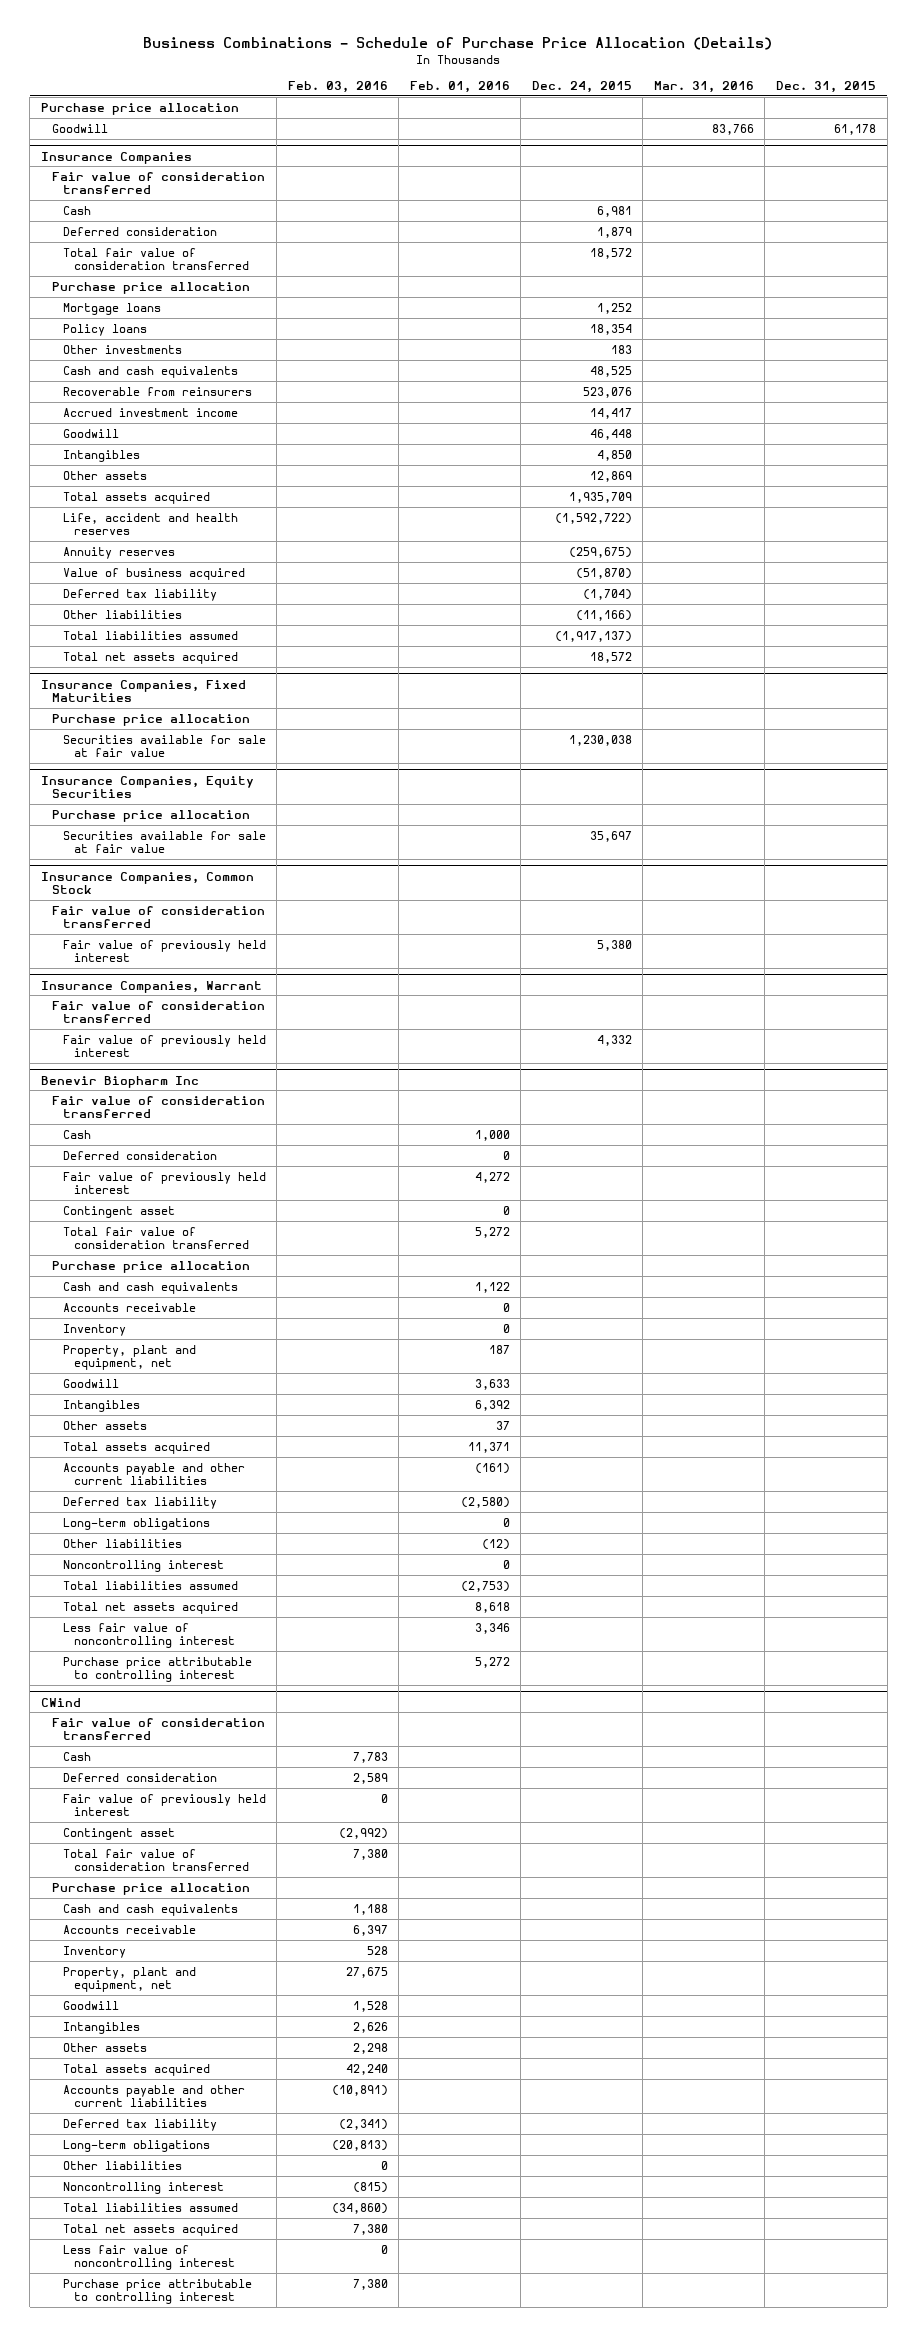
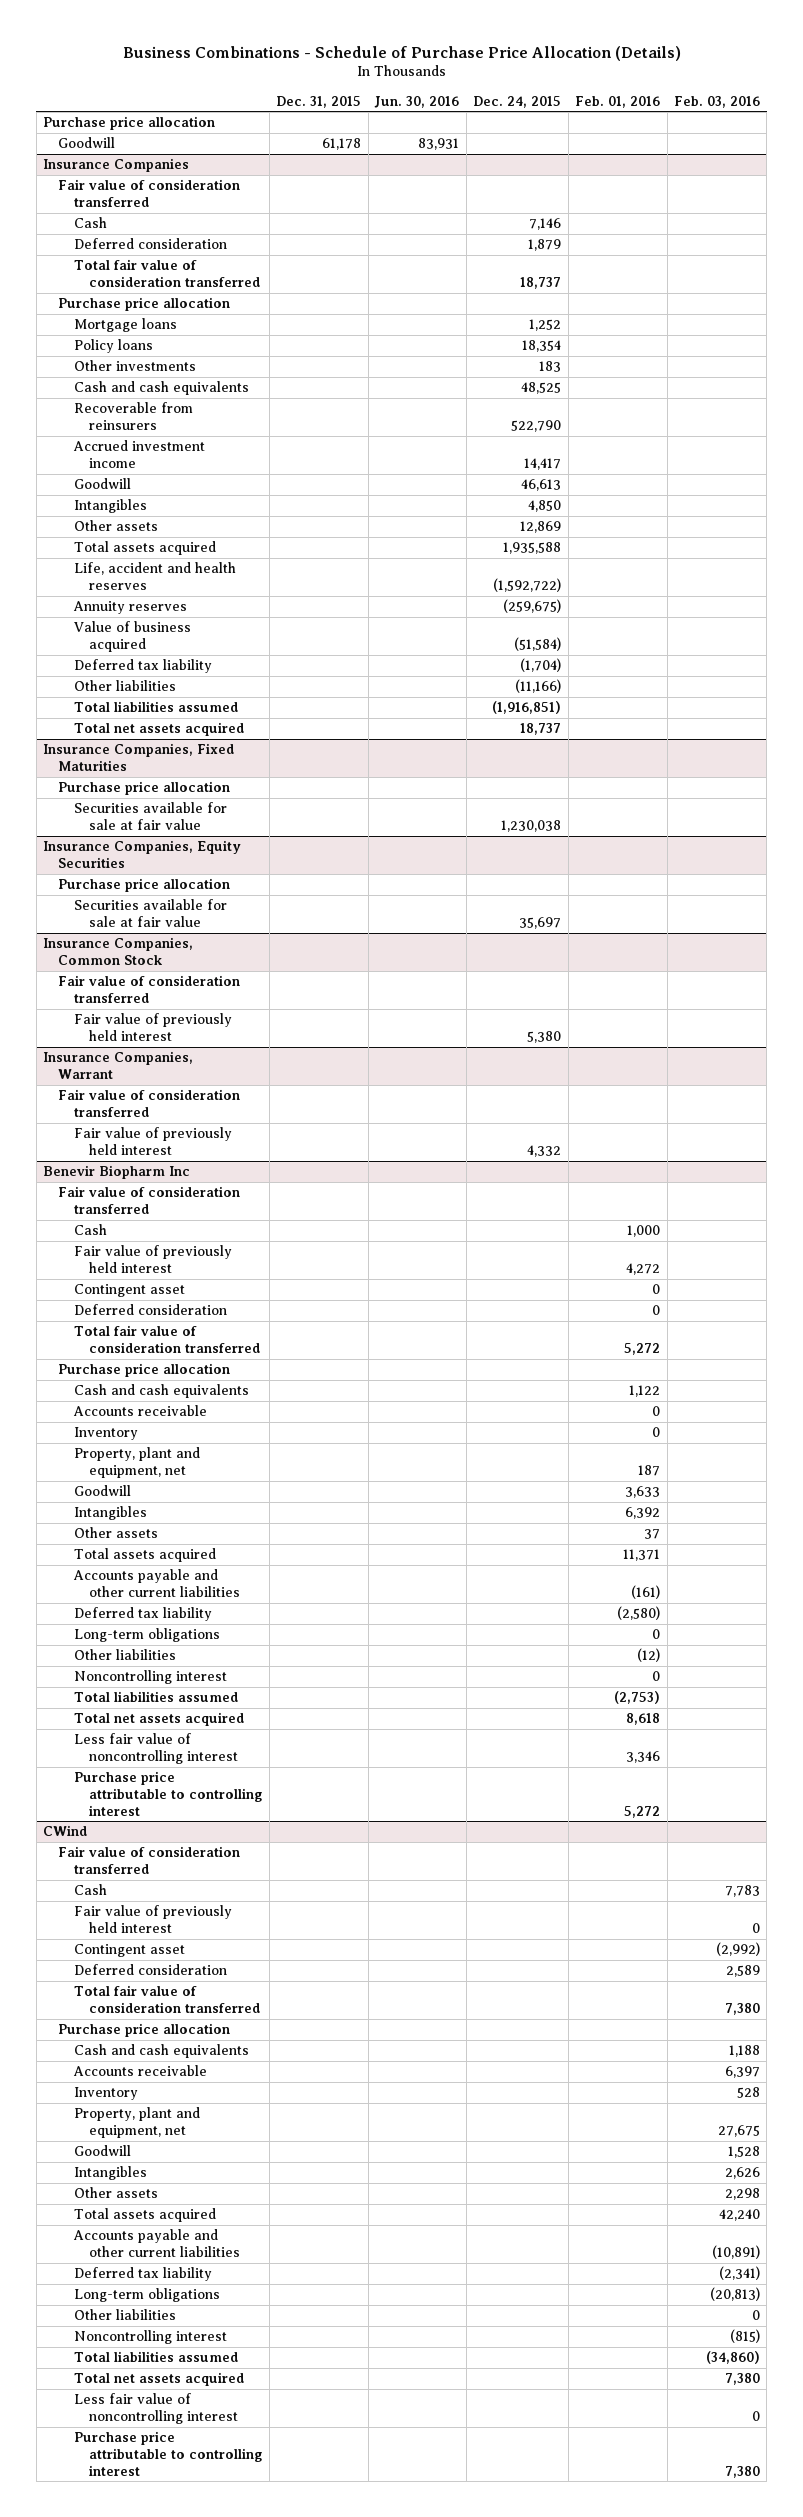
[653,80,754,93] Mar. 31, 2016 -> none
none -> [374,95,460,108] Jun. 30, 2016
[596,205,632,217] 6,981 -> [529,218,562,231] 7,146
[589,247,632,259] 18,572 -> [520,277,562,290] 18,737
[582,386,632,398] 523,076 -> [511,420,562,433] 522,790
[589,428,632,440] 46,448 -> [521,479,562,492] 46,613
[568,491,632,503] 1,935,709 -> [503,542,562,555] 1,935,588
[575,567,632,579] (51,870) -> [514,637,562,652] (51,584)
[554,630,632,642] (1,917,137) -> [492,701,562,715] (1,916,851)
[589,651,632,663] 18,572 -> [520,723,562,736] 18,737
[62,1150,217,1160] Deferred consideration -> [73,1304,227,1316] Deferred consideration
[62,1772,217,1782] Deferred consideration -> [73,1964,227,1976] Deferred consideration

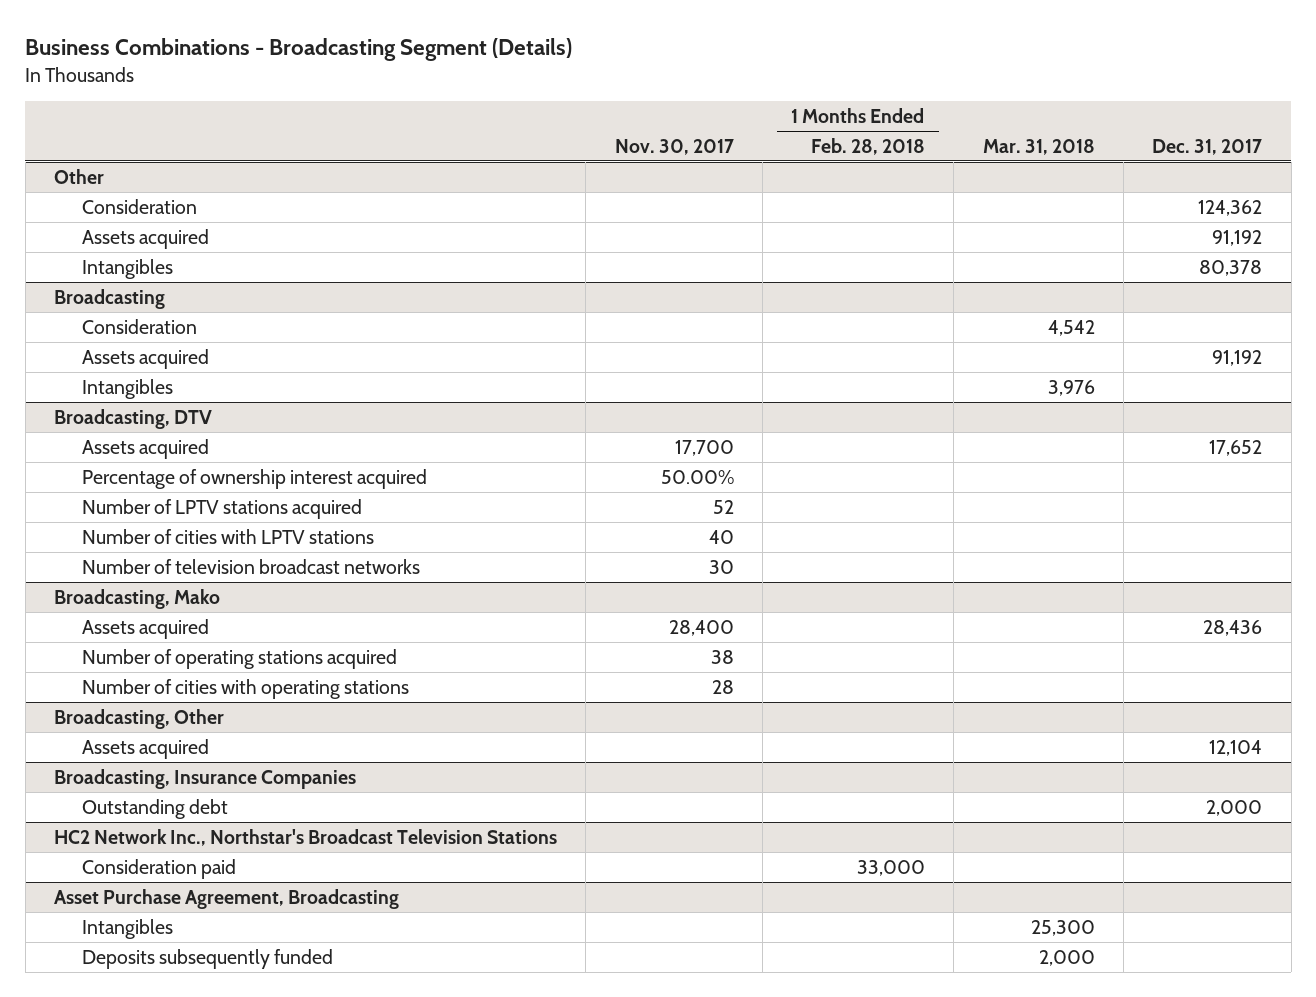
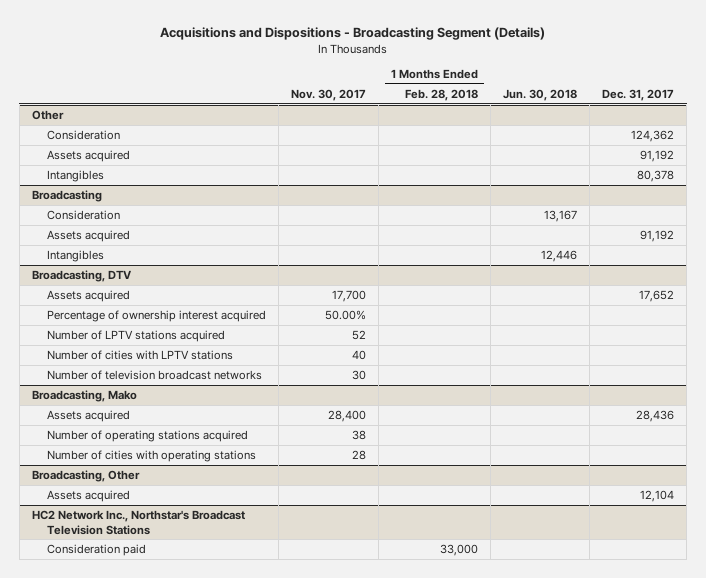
[25,38,573,62] Business Combinations - Broadcasting Segment (Details) -> [160,27,546,41] Acquisitions and Dispositions - Broadcasting Segment (Details)
[982,138,1095,155] Mar. 31, 2018 -> none
none -> [503,88,578,101] Jun. 30, 2018
[54,768,357,789] Broadcasting, Insurance Companies -> none
[81,798,228,819] Outstanding debt -> none
[54,888,400,909] Asset Purchase Agreement, Broadcasting -> none
[81,918,173,939] Intangibles -> none
[81,948,333,969] Deposits subsequently funded -> none

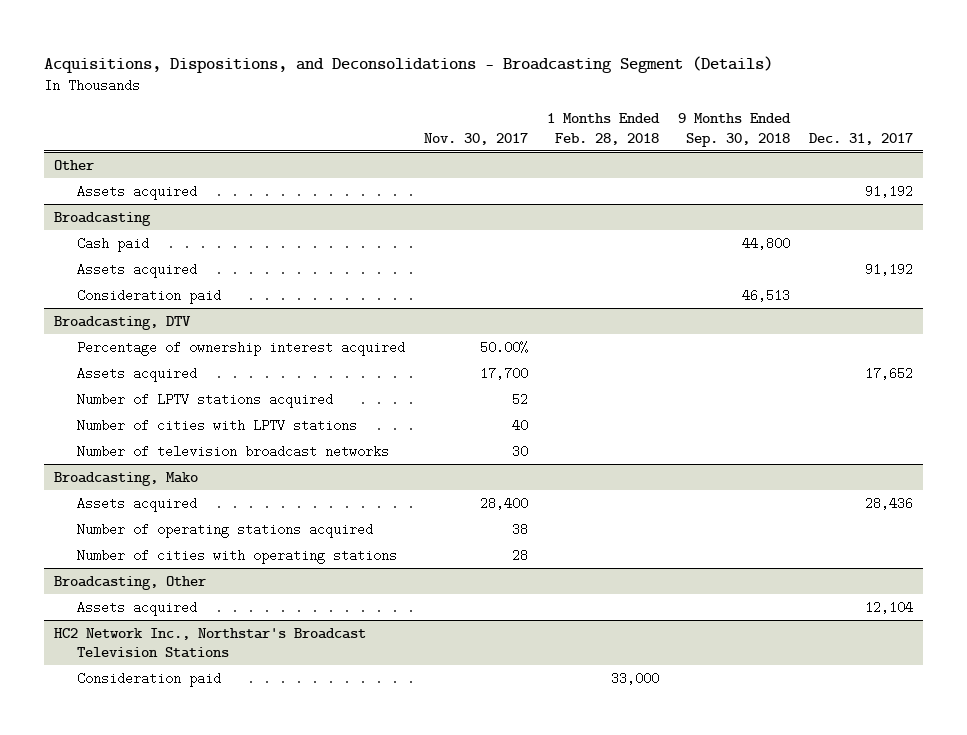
[160,27,546,41] Acquisitions and Dispositions - Broadcasting Segment (Details) -> [44,55,774,73] Acquisitions, Dispositions, and Deconsolidations - Broadcasting Segment (Details)
[503,88,578,101] Jun. 30, 2018 -> none
none -> [678,113,792,147] 9 Months Ended Sep. 30, 2018
[47,129,121,140] Consideration -> none
[47,169,105,182] Intangibles -> none
[47,209,121,220] Consideration -> none
none -> [77,236,150,252] Cash paid
[47,249,105,262] Intangibles -> none
none -> [77,288,222,304] Consideration paid
[47,289,131,302] Assets acquired -> [77,366,198,382] Assets acquired

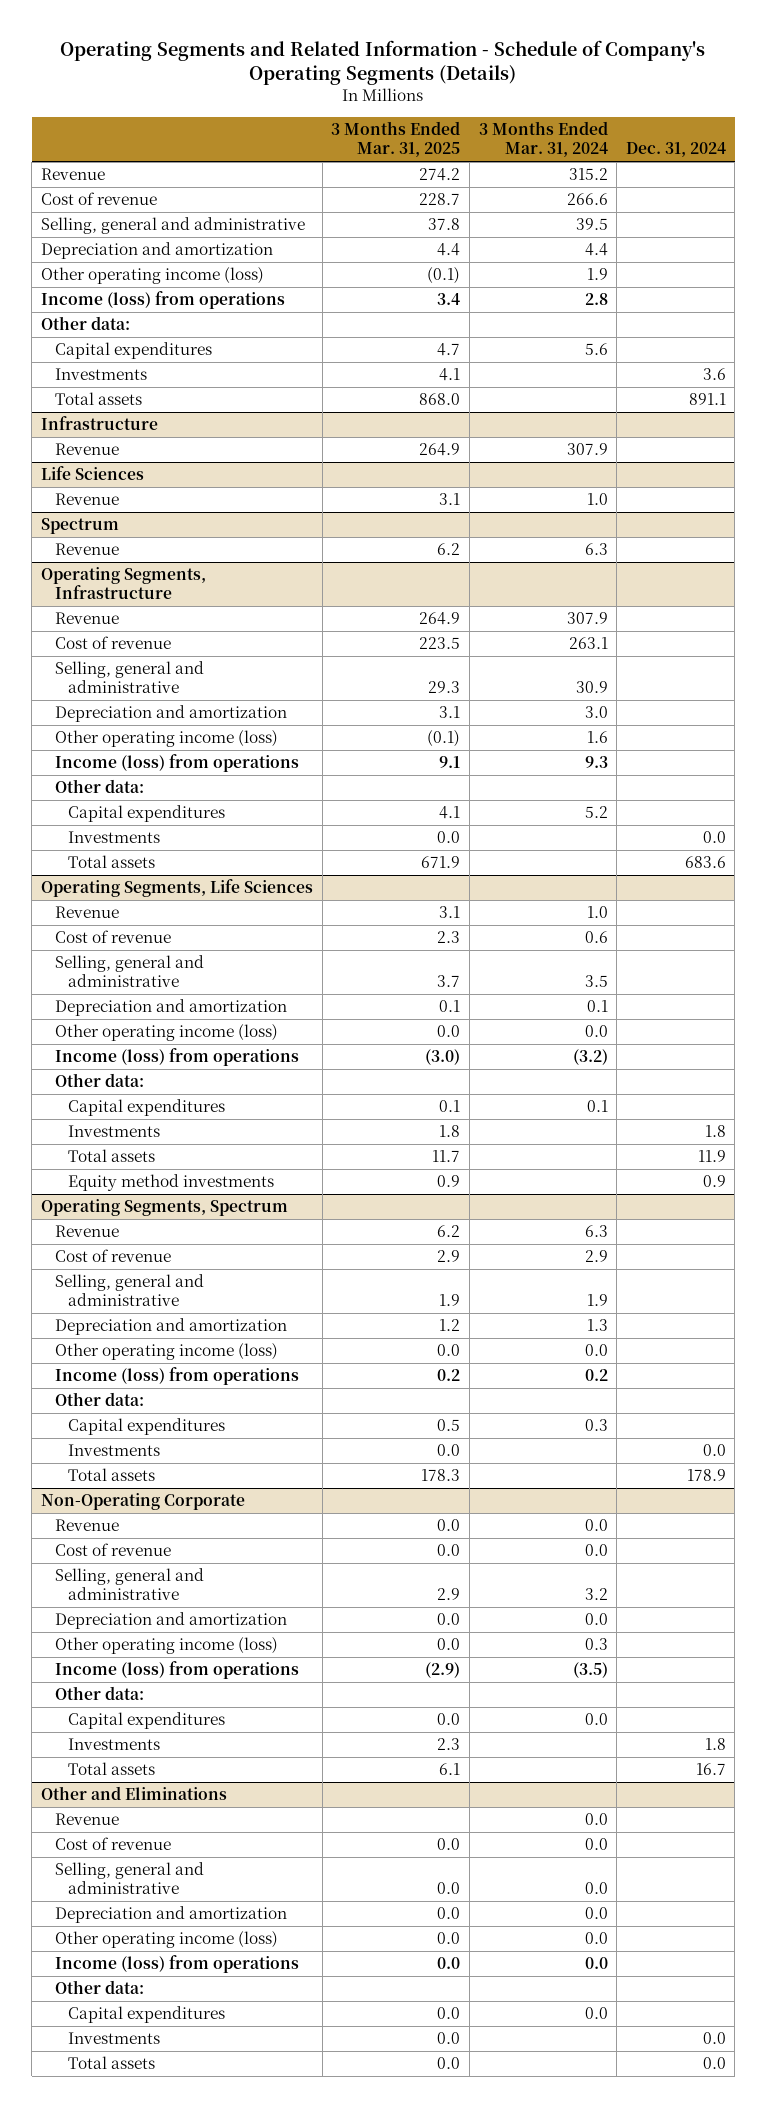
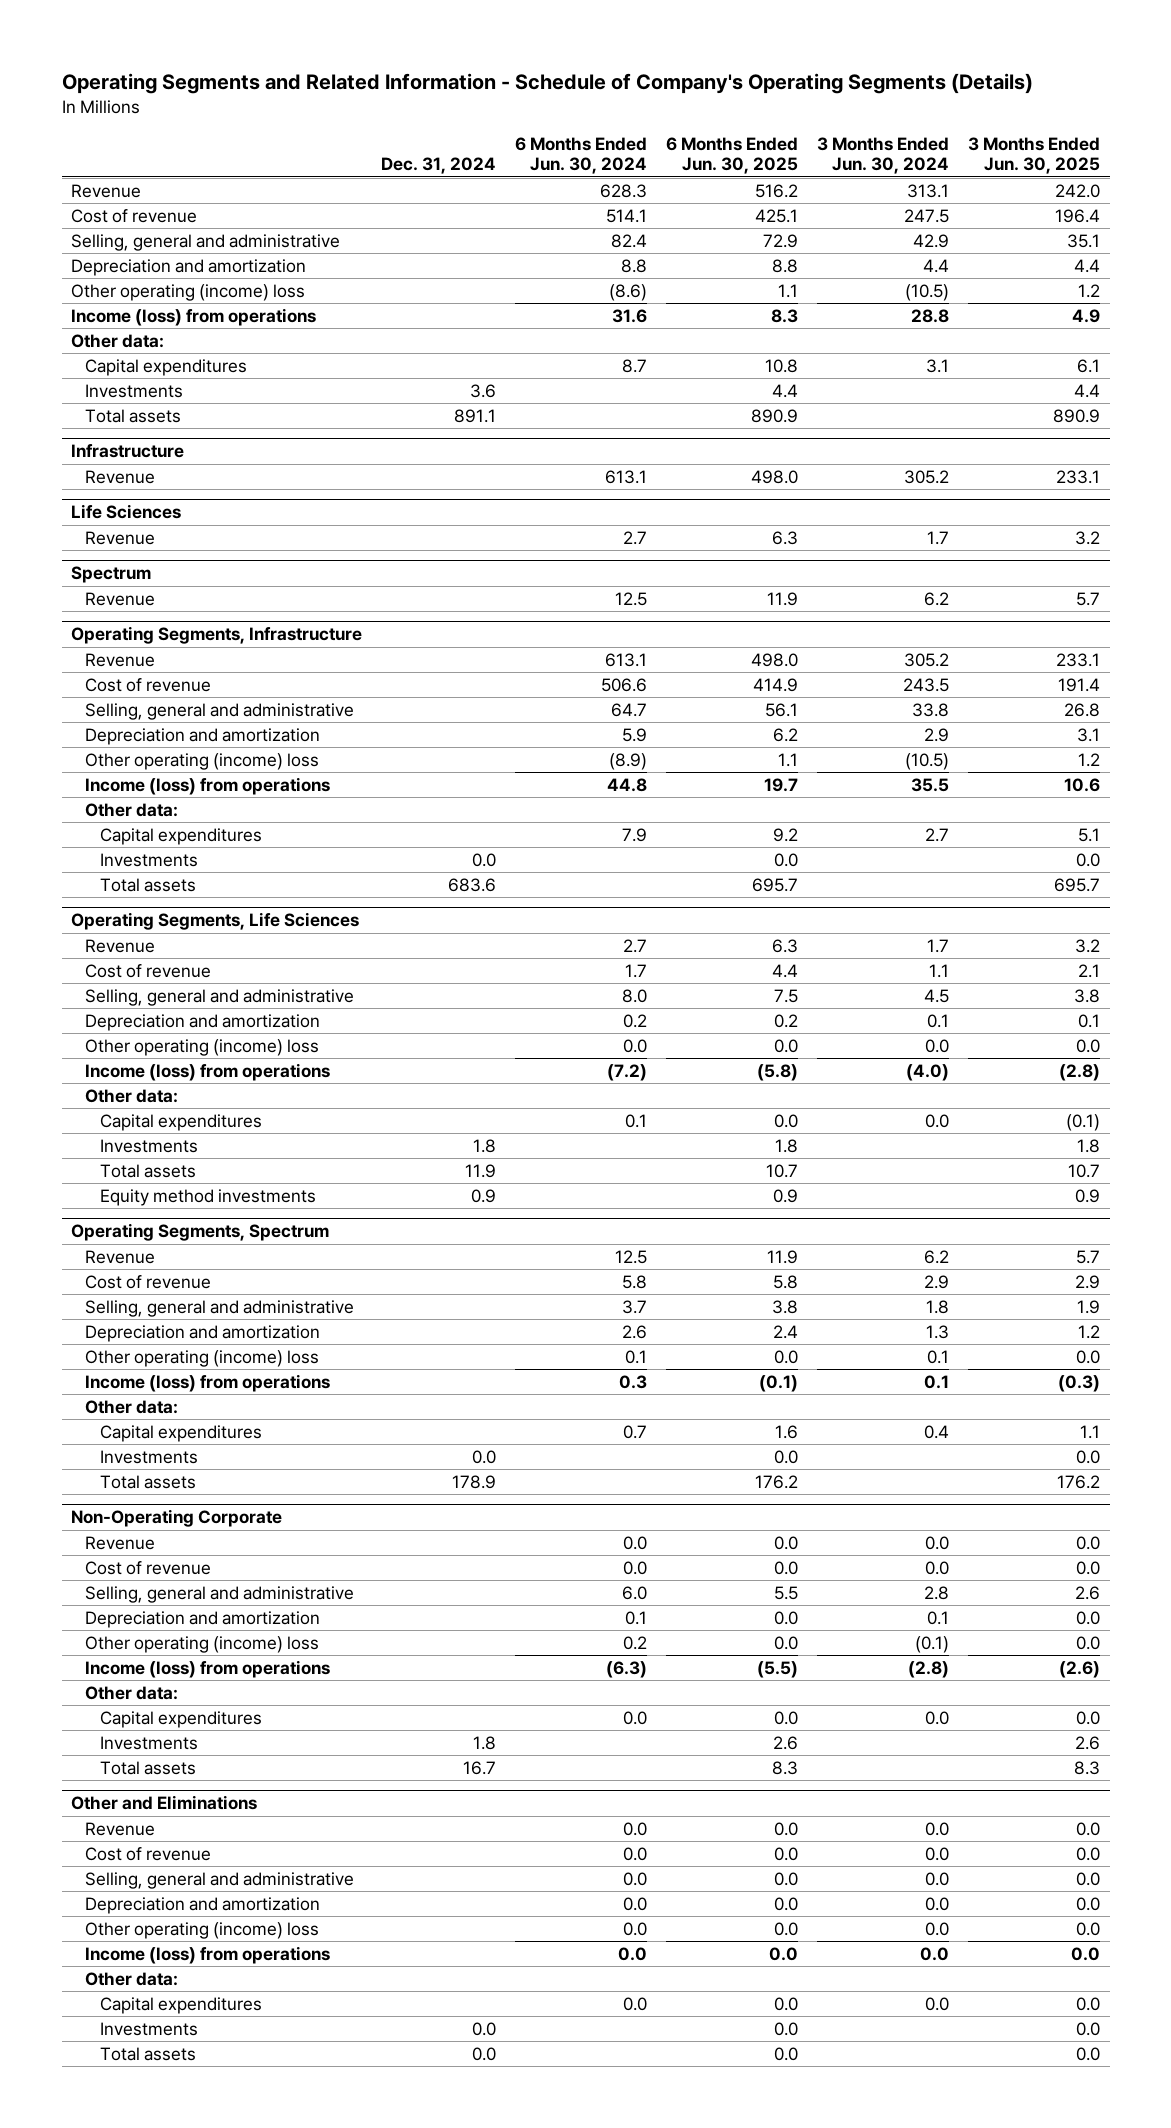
[331,121,461,158] 3 Months Ended Mar. 31, 2025 -> none
[478,121,608,158] 3 Months Ended Mar. 31, 2024 -> none
none -> [515,136,648,175] 6 Months Ended Jun. 30, 2024
none -> [666,136,799,175] 6 Months Ended Jun. 30, 2025
none -> [817,136,950,175] 3 Months Ended Jun. 30, 2024
none -> [968,136,1101,175] 3 Months Ended Jun. 30, 2025
[40,267,264,285] Other operating income (loss) -> [71,283,306,301] Other operating (income) loss
[54,730,278,748] Other operating income (loss) -> [85,752,320,770] Other operating (income) loss
[54,1024,278,1042] Other operating income (loss) -> [85,1038,320,1056] Other operating (income) loss
[54,1343,278,1361] Other operating income (loss) -> [85,1349,320,1367] Other operating (income) loss
[54,1637,278,1655] Other operating income (loss) -> [85,1635,320,1653] Other operating (income) loss
[54,1931,278,1949] Other operating income (loss) -> [85,1921,320,1939] Other operating (income) loss

